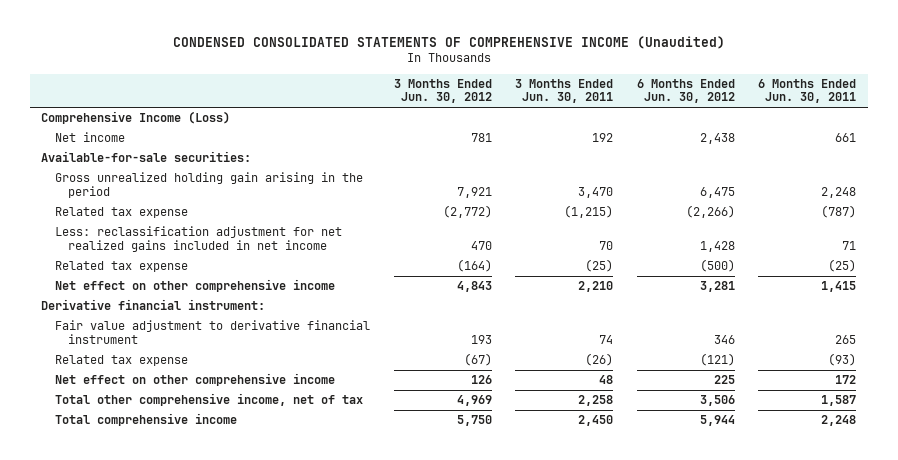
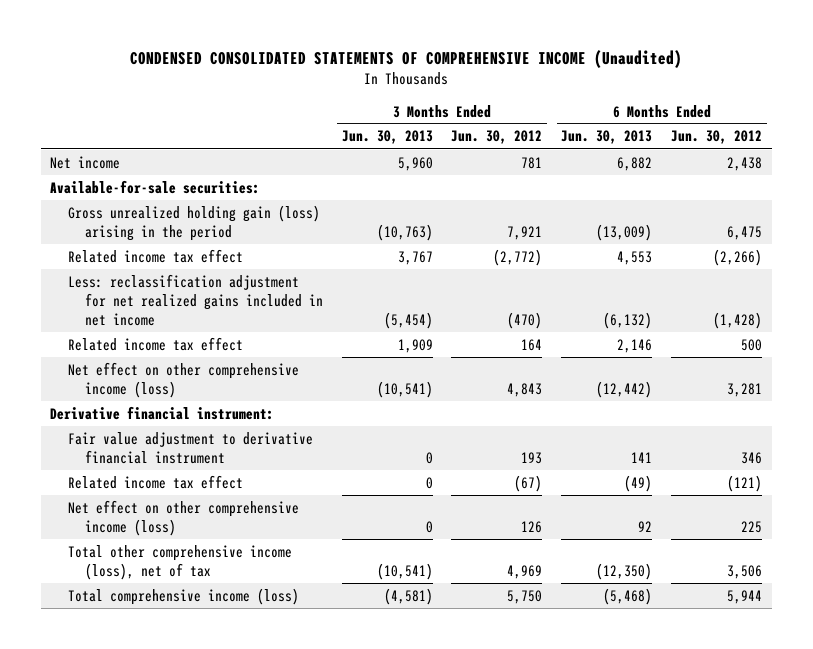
[515,79,614,104] 3 Months Ended Jun. 30, 2011 -> none
[758,79,857,104] 6 Months Ended Jun. 30, 2011 -> none
none -> [341,130,433,145] Jun. 30, 2013
none -> [561,130,653,145] Jun. 30, 2013
[41,111,231,125] Comprehensive Income (Loss) -> none
[54,172,363,198] Gross unrealized holding gain arising in the period -> [67,204,320,241] Gross unrealized holding gain (loss) arising in the period
[54,207,188,219] Related tax expense -> [67,248,243,263] Related income tax effect
[470,240,492,250] 470 -> [507,311,543,329] (470)
[699,240,735,252] 1,428 -> [713,311,763,329] (1,428)
[54,261,188,273] Related tax expense -> [67,336,243,351] Related income tax effect
[456,259,492,273] (164) -> [521,338,543,351] 164
[699,259,735,273] (500) -> [741,338,763,351] 500
[54,279,335,293] Net effect on other comprehensive income -> [67,361,299,398] Net effect on other comprehensive income (loss)
[54,355,188,367] Related tax expense -> [67,474,243,489] Related income tax effect
[54,373,335,387] Net effect on other comprehensive income -> [67,499,299,536] Net effect on other comprehensive income (loss)
[54,393,363,407] Total other comprehensive income, net of tax -> [67,544,292,580] Total other comprehensive income (loss), net of tax
[54,413,237,427] Total comprehensive income -> [67,587,299,605] Total comprehensive income (loss)

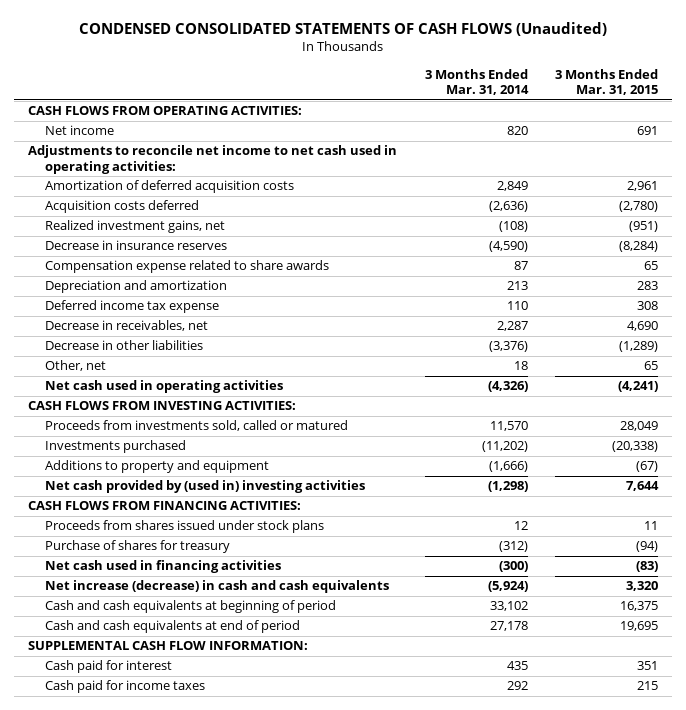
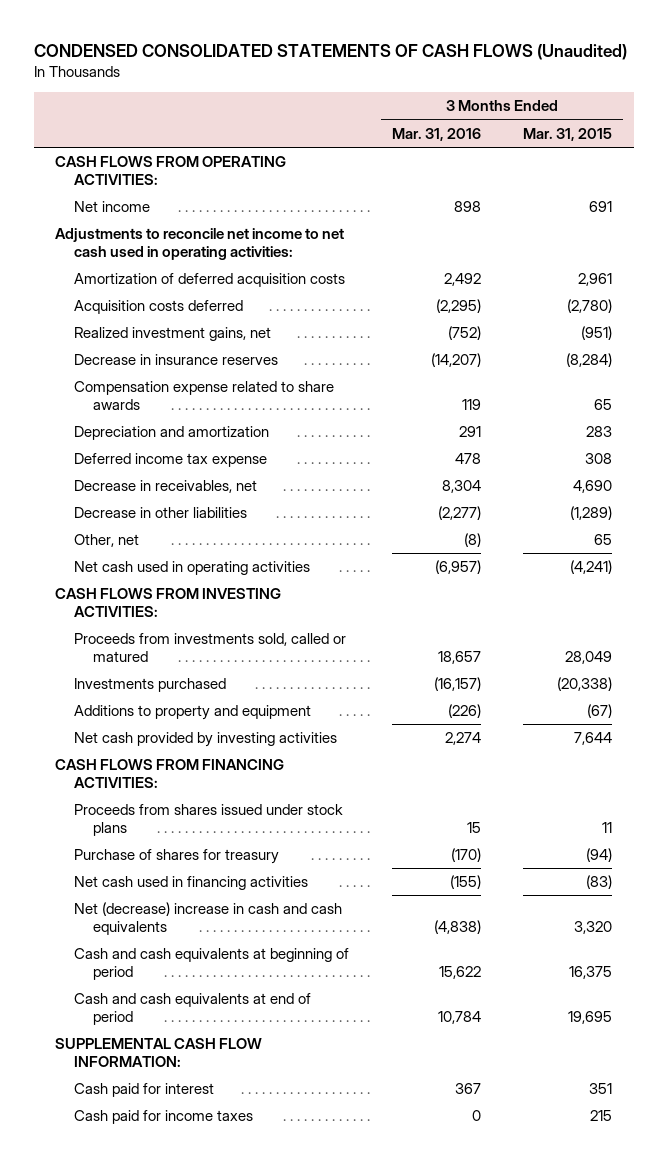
[424,68,529,96] 3 Months Ended Mar. 31, 2014 -> none
none -> [391,127,481,141] Mar. 31, 2016
[45,480,366,494] Net cash provided by (used in) investing activities -> [73,732,337,748] Net cash provided by investing activities
[45,580,390,594] Net increase (decrease) in cash and cash equivalents -> [73,902,342,935] Net (decrease) increase in cash and cash equivalents

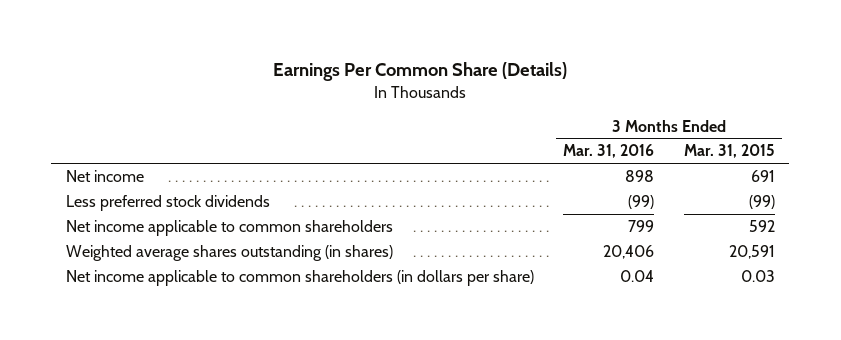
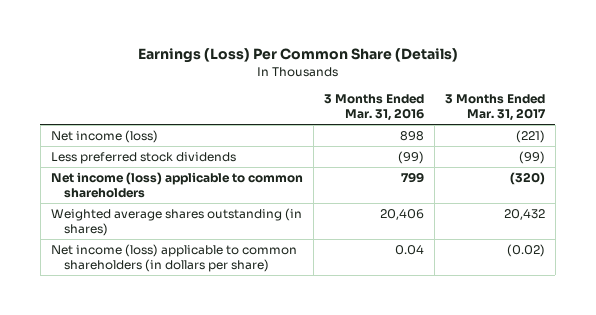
[273,62,568,82] Earnings Per Common Share (Details) -> [137,48,458,64] Earnings (Loss) Per Common Share (Details)
[683,144,775,159] Mar. 31, 2015 -> none
none -> [444,94,546,121] 3 Months Ended Mar. 31, 2017
[65,169,144,182] Net income -> [50,130,158,144] Net income (loss)
[65,219,393,236] Net income applicable to common shareholders -> [50,172,303,198] Net income (loss) applicable to common shareholders
[65,269,534,286] Net income applicable to common shareholders (in dollars per share) -> [50,244,297,272] Net income (loss) applicable to common shareholders (in dollars per share)

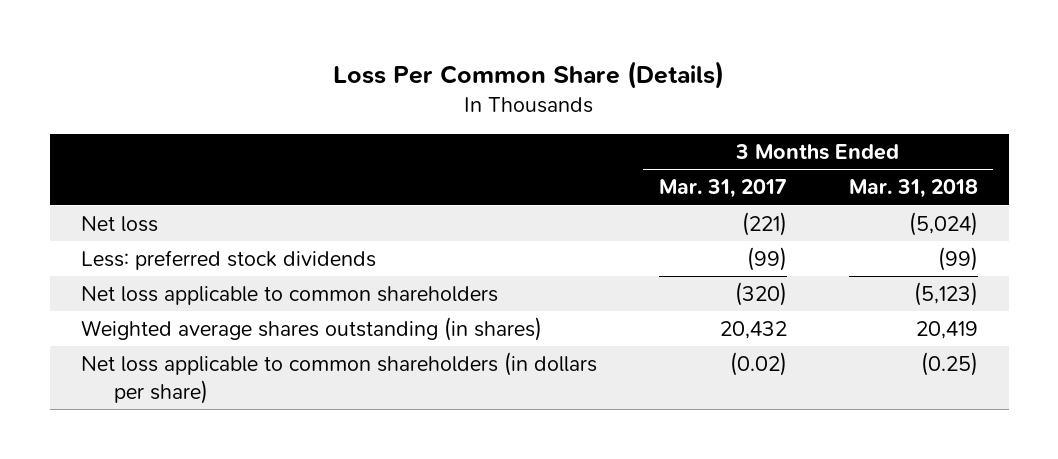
[137,48,458,64] Earnings (Loss) Per Common Share (Details) -> [333,61,725,90] Loss Per Common Share (Details)
[323,94,424,121] 3 Months Ended Mar. 31, 2016 -> none
none -> [848,179,978,199] Mar. 31, 2018
[50,130,158,144] Net income (loss) -> [80,216,158,233] Net loss
[50,152,236,165] Less preferred stock dividends -> [80,250,376,271] Less: preferred stock dividends
[50,172,303,198] Net income (loss) applicable to common shareholders -> [80,286,498,306] Net loss applicable to common shareholders
[50,244,297,272] Net income (loss) applicable to common shareholders (in dollars per share) -> [80,352,597,405] Net loss applicable to common shareholders (in dollars per share)

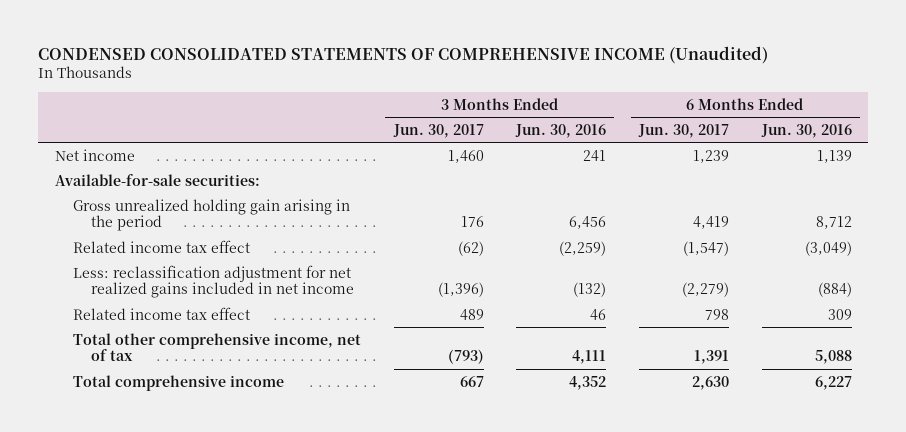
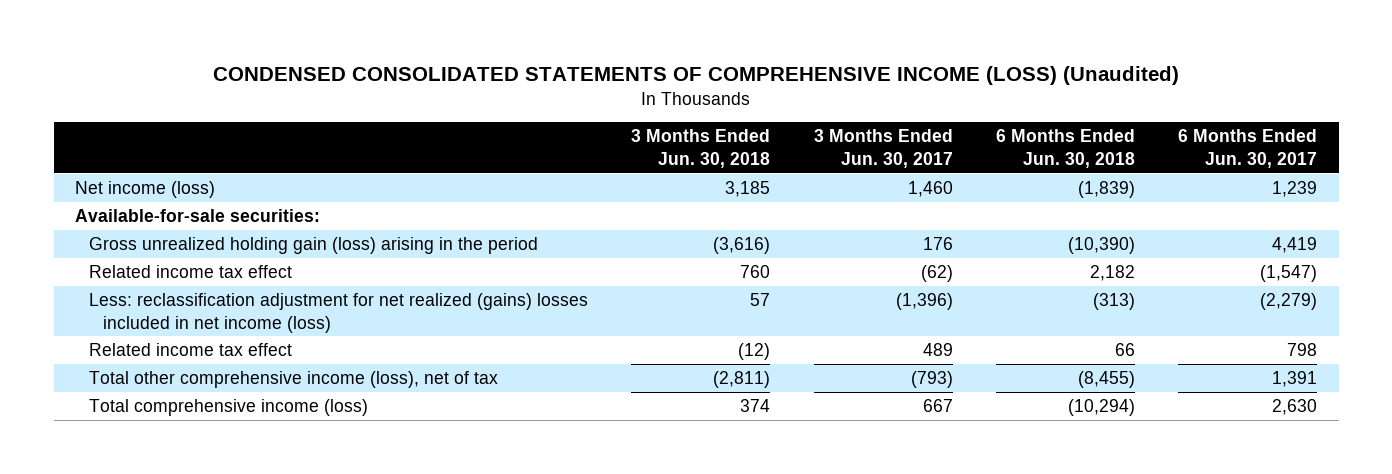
[38,45,769,64] CONDENSED CONSOLIDATED STATEMENTS OF COMPREHENSIVE INCOME (Unaudited) -> [213,65,1180,85] CONDENSED CONSOLIDATED STATEMENTS OF COMPREHENSIVE INCOME (LOSS) (Unaudited)
[515,123,607,138] Jun. 30, 2016 -> none
[760,123,852,138] Jun. 30, 2016 -> none
none -> [631,129,771,168] 3 Months Ended Jun. 30, 2018
none -> [995,129,1135,168] 6 Months Ended Jun. 30, 2018
[54,148,135,161] Net income -> [75,180,216,198] Net income (loss)
[72,198,350,231] Gross unrealized holding gain arising in the period -> [89,236,539,254] Gross unrealized holding gain (loss) arising in the period
[72,264,354,298] Less: reclassification adjustment for net realized gains included in net income -> [89,292,589,333] Less: reclassification adjustment for net realized (gains) losses included in net income (loss)
[72,332,361,361] Total other comprehensive income, net of tax -> [89,370,499,388] Total other comprehensive income (loss), net of tax
[72,374,284,391] Total comprehensive income -> [89,398,369,416] Total comprehensive income (loss)

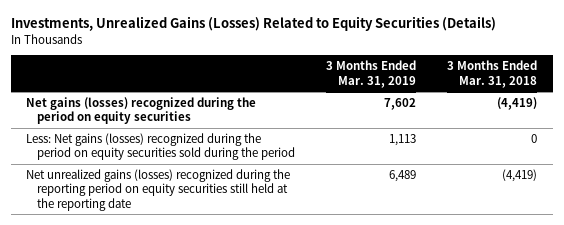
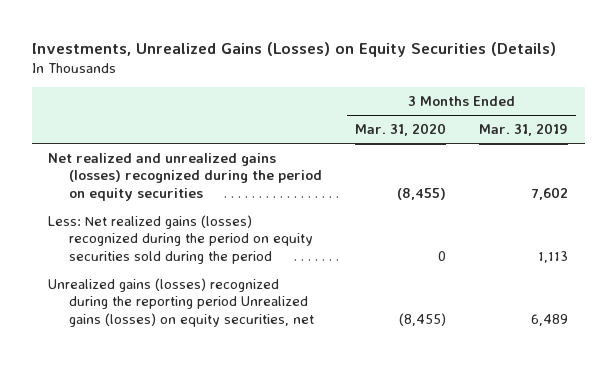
[10,16,496,32] Investments, Unrealized Gains (Losses) Related to Equity Securities (Details) -> [31,41,556,57] Investments, Unrealized Gains (Losses) on Equity Securities (Details)
[447,60,538,88] 3 Months Ended Mar. 31, 2018 -> none
none -> [355,123,447,137] Mar. 31, 2020
[26,97,257,125] Net gains (losses) recognized during the period on equity securities -> [48,152,323,202] Net realized and unrealized gains (losses) recognized during the period on equity securities
[26,133,295,161] Less: Net gains (losses) recognized during the period on equity securities sold during the period -> [48,214,314,265] Less: Net realized gains (losses) recognized during the period on equity securities sold during the period
[26,169,291,211] Net unrealized gains (losses) recognized during the reporting period on equity securities still held at the reporting date -> [48,277,315,328] Unrealized gains (losses) recognized during the reporting period Unrealized gains (losses) on equity securities, net

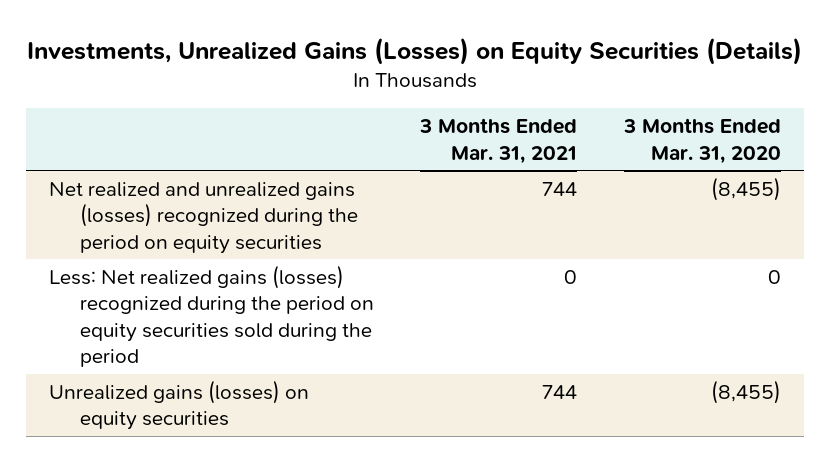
[479,123,569,137] Mar. 31, 2019 -> none
none -> [419,118,578,164] 3 Months Ended Mar. 31, 2021
[48,277,315,328] Unrealized gains (losses) recognized during the reporting period Unrealized gains (losses) on equity securities, net -> [49,379,310,431] Unrealized gains (losses) on equity securities

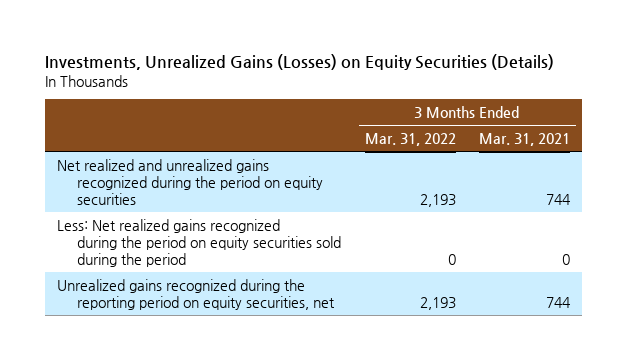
[622,118,781,164] 3 Months Ended Mar. 31, 2020 -> none
none -> [364,133,456,147] Mar. 31, 2022
[49,181,358,254] Net realized and unrealized gains (losses) recognized during the period on equity securities -> [57,158,323,205] Net realized and unrealized gains recognized during the period on equity securities
[49,264,374,368] Less: Net realized gains (losses) recognized during the period on equity securities sold during the period -> [57,218,341,267] Less: Net realized gains recognized during the period on equity securities sold during the period
[49,379,310,431] Unrealized gains (losses) on equity securities -> [57,278,335,310] Unrealized gains recognized during the reporting period on equity securities, net

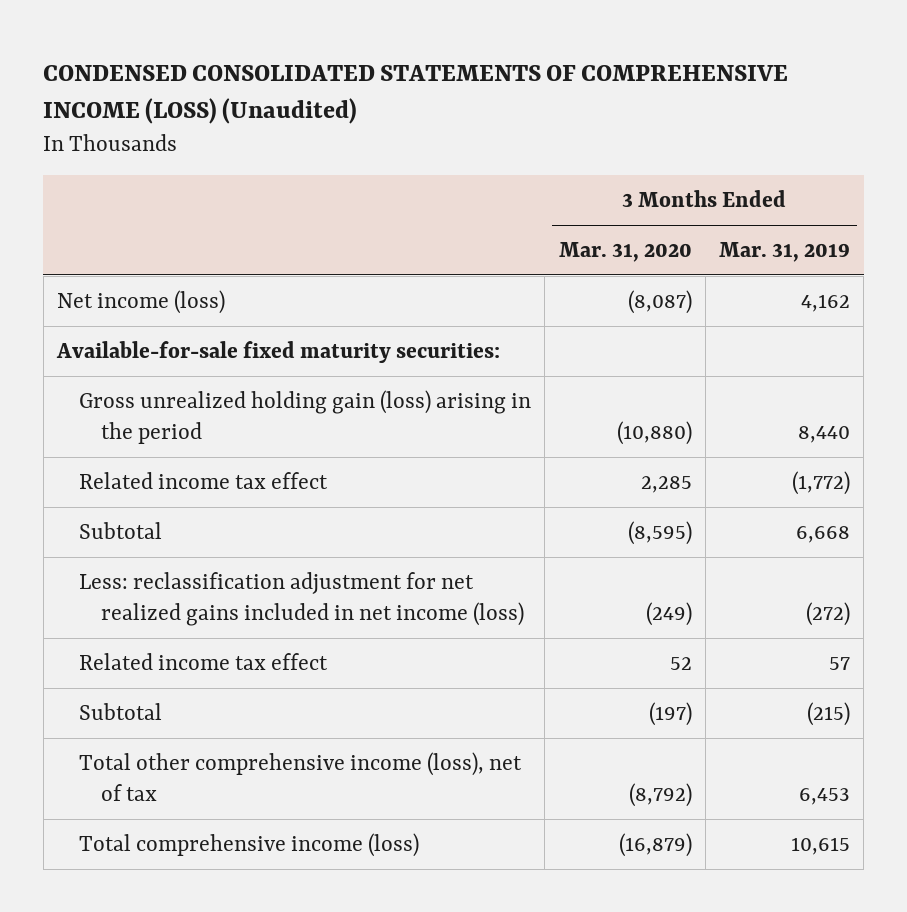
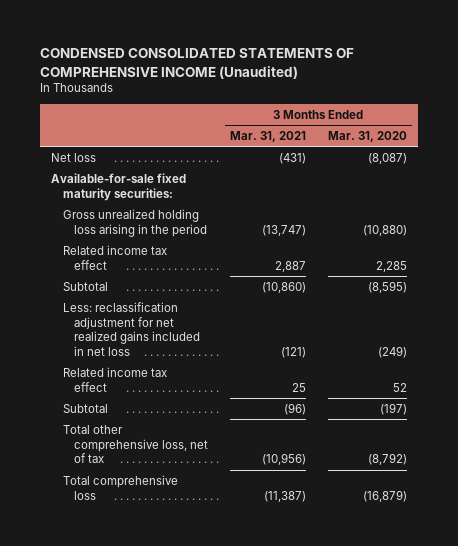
[43,64,789,125] CONDENSED CONSOLIDATED STATEMENTS OF COMPREHENSIVE INCOME (LOSS) (Unaudited) -> [40,48,355,79] CONDENSED CONSOLIDATED STATEMENTS OF COMPREHENSIVE INCOME (Unaudited)
[719,241,851,262] Mar. 31, 2019 -> none
none -> [230,131,307,143] Mar. 31, 2021
[56,289,225,314] Net income (loss) -> [51,152,97,162] Net loss
[79,389,532,445] Gross unrealized holding gain (loss) arising in the period -> [62,208,208,237] Gross unrealized holding loss arising in the period
[79,571,525,627] Less: reclassification adjustment for net realized gains included in net income (loss) -> [62,301,201,356] Less: reclassification adjustment for net realized gains included in net loss
[79,751,523,802] Total other comprehensive income (loss), net of tax -> [62,424,209,464] Total other comprehensive loss, net of tax
[79,832,420,857] Total comprehensive income (loss) -> [62,474,178,500] Total comprehensive loss

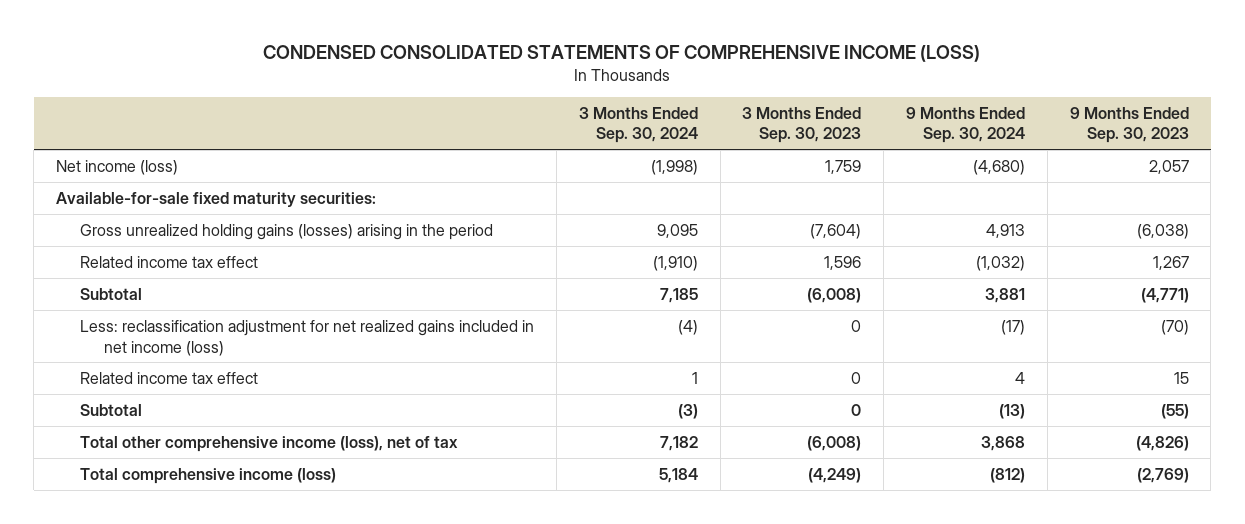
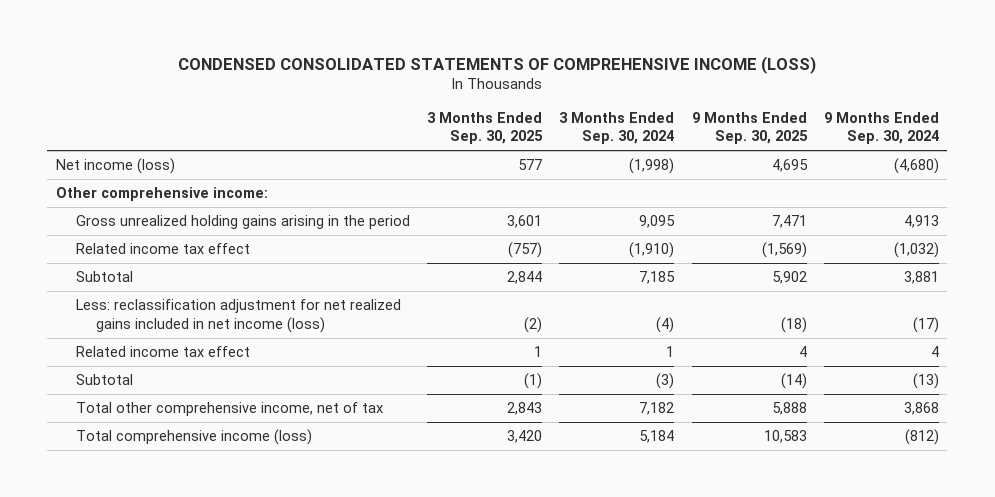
[742,106,862,144] 3 Months Ended Sep. 30, 2023 -> none
[1069,106,1189,144] 9 Months Ended Sep. 30, 2023 -> none
none -> [427,111,544,145] 3 Months Ended Sep. 30, 2025
none -> [691,111,808,145] 9 Months Ended Sep. 30, 2025
[56,191,377,207] Available-for-sale fixed maturity securities: -> none
none -> [55,187,268,202] Other comprehensive income:
[80,223,494,240] Gross unrealized holding gains (losses) arising in the period -> [76,215,411,230] Gross unrealized holding gains arising in the period
[80,435,459,452] Total other comprehensive income (loss), net of tax -> [76,402,384,417] Total other comprehensive income, net of tax

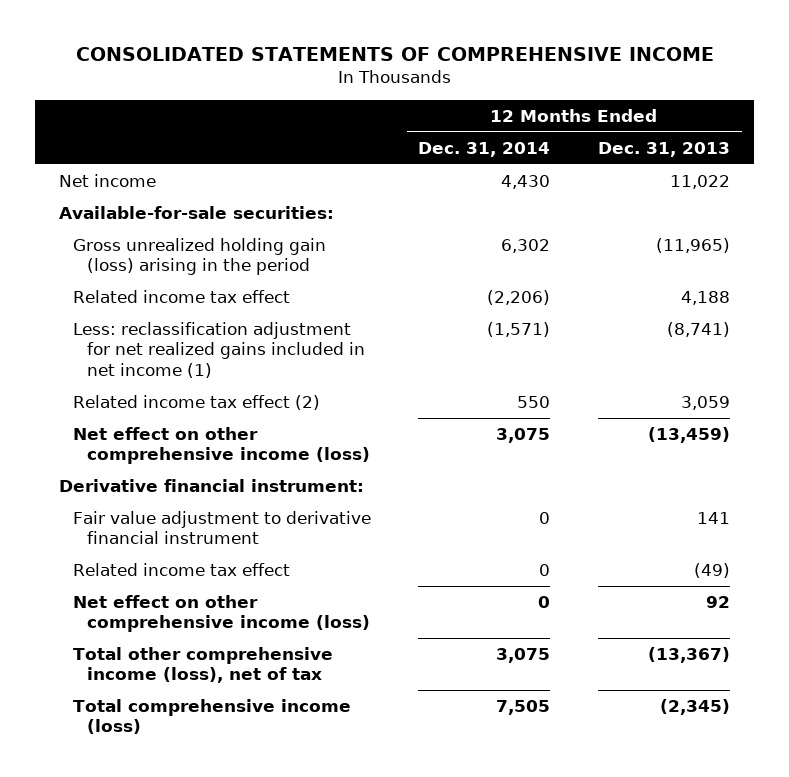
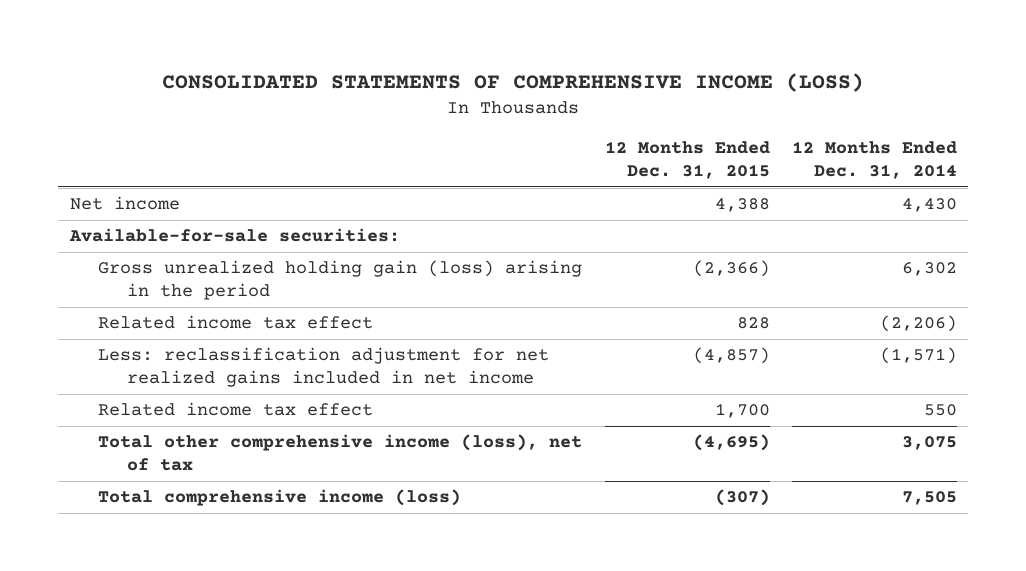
[75,46,714,61] CONSOLIDATED STATEMENTS OF COMPREHENSIVE INCOME -> [162,72,865,92] CONSOLIDATED STATEMENTS OF COMPREHENSIVE INCOME (LOSS)
[598,141,731,157] Dec. 31, 2013 -> none
none -> [604,141,770,180] 12 Months Ended Dec. 31, 2015
[72,426,370,465] Net effect on other comprehensive income (loss) -> none
[58,478,364,492] Derivative financial instrument: -> none
[72,510,371,545] Fair value adjustment to derivative financial instrument -> none
[72,562,290,576] Related income tax effect -> none
[72,594,370,633] Net effect on other comprehensive income (loss) -> none
[72,321,365,378] Less: reclassification adjustment for net realized gains included in net income (1) -> [98,347,550,388] Less: reclassification adjustment for net realized gains included in net income
[72,394,320,410] Related income tax effect (2) -> [98,402,374,417] Related income tax effect

